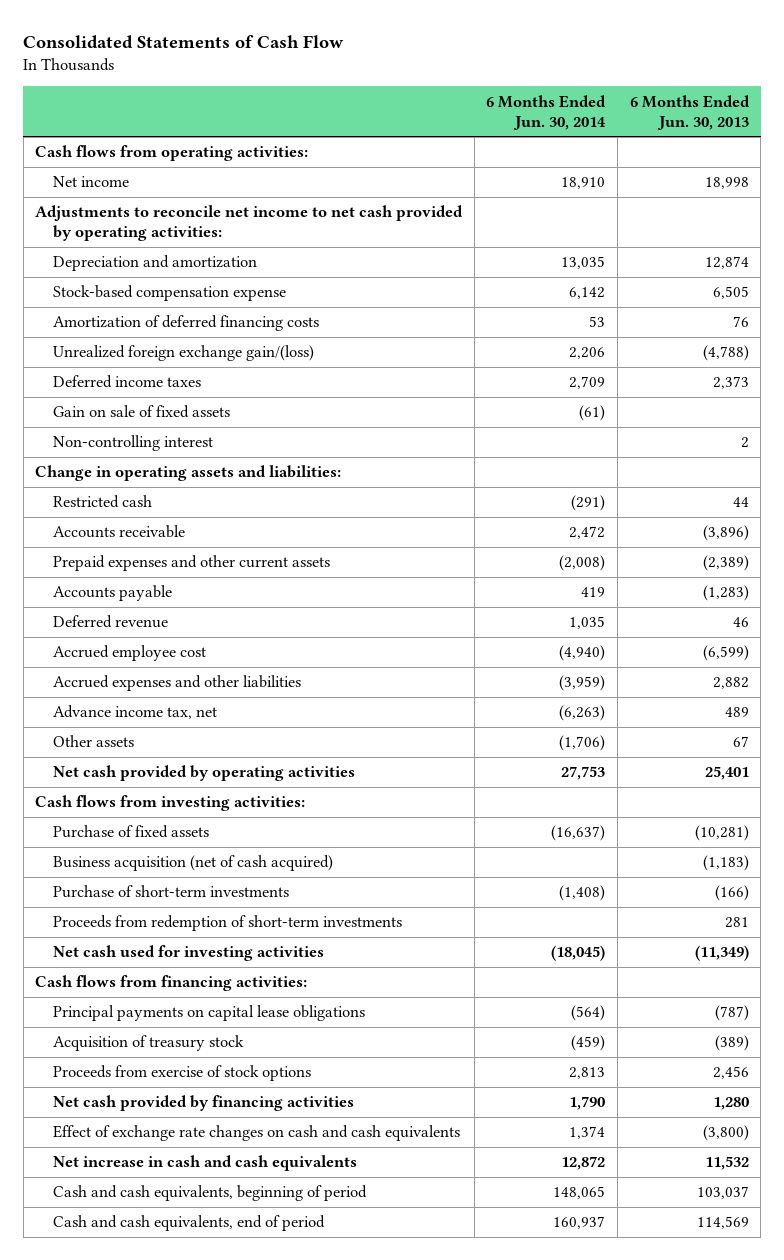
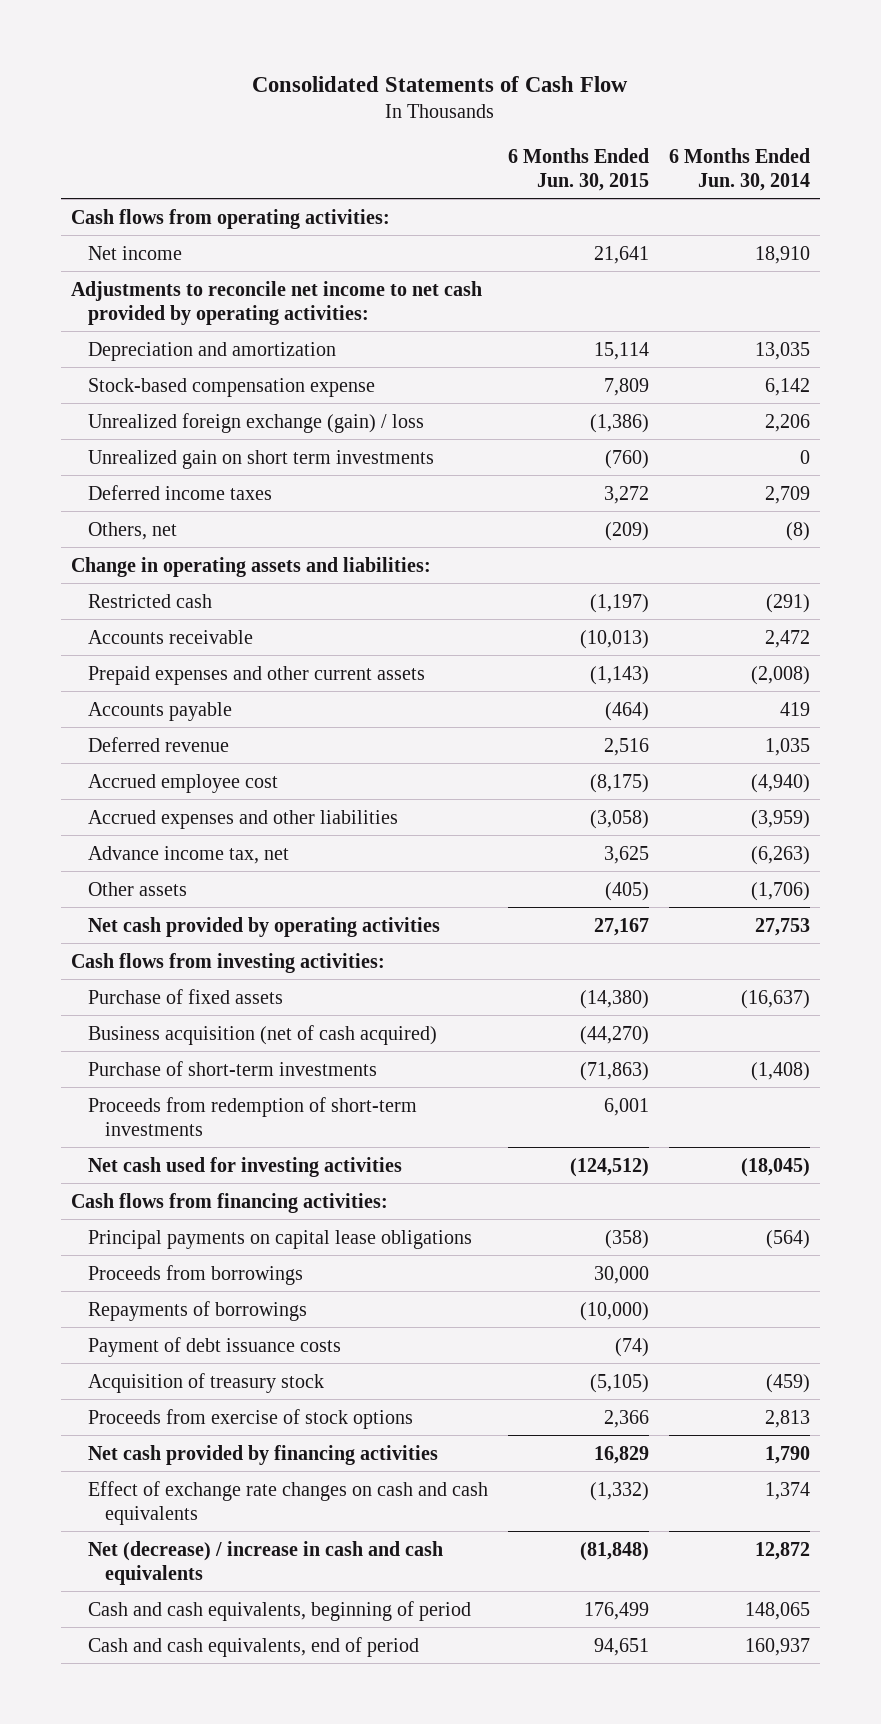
[629,94,750,130] 6 Months Ended Jun. 30, 2013 -> none
none -> [507,147,649,191] 6 Months Ended Jun. 30, 2015
[52,315,319,332] Amortization of deferred financing costs -> none
[52,345,314,362] Unrealized foreign exchange gain/(loss) -> [88,412,425,433] Unrealized foreign exchange (gain) / loss
none -> [88,449,435,469] Unrealized gain on short term investments
[52,405,230,419] Gain on sale of fixed assets -> none
[52,435,213,452] Non-controlling interest -> none
none -> [88,521,178,540] Others, net
none -> [88,1264,304,1285] Proceeds from borrowings
none -> [88,1300,308,1321] Repayments of borrowings
none -> [88,1336,342,1357] Payment of debt issuance costs
[52,1155,357,1172] Net increase in cash and cash equivalents -> [88,1540,444,1585] Net (decrease) / increase in cash and cash equivalents

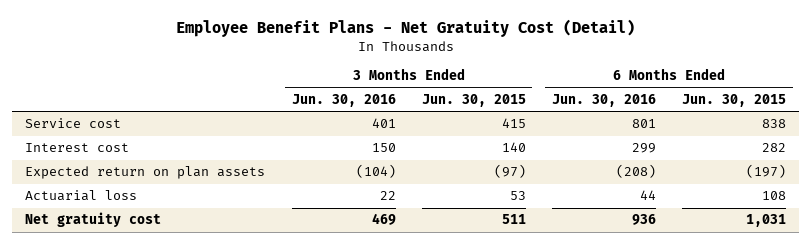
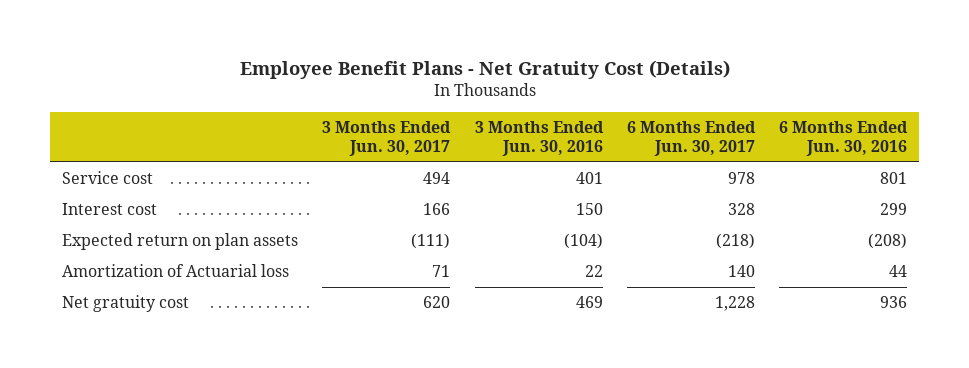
[175,18,635,37] Employee Benefit Plans - Net Gratuity Cost (Detail) -> [239,59,730,79] Employee Benefit Plans - Net Gratuity Cost (Details)
[421,93,526,107] Jun. 30, 2015 -> none
[682,93,787,107] Jun. 30, 2015 -> none
none -> [322,121,452,156] 3 Months Ended Jun. 30, 2017
none -> [626,121,756,156] 6 Months Ended Jun. 30, 2017
[25,190,138,202] Actuarial loss -> [62,264,290,278] Amortization of Actuarial loss

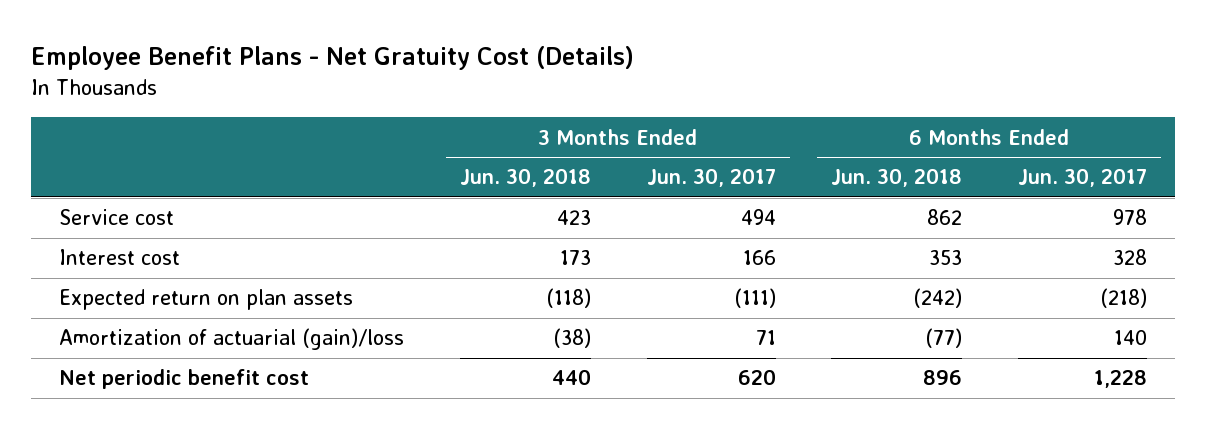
[474,121,604,156] 3 Months Ended Jun. 30, 2016 -> none
[778,121,908,156] 6 Months Ended Jun. 30, 2016 -> none
none -> [459,168,591,188] Jun. 30, 2018
none -> [831,168,963,188] Jun. 30, 2018
[62,264,290,278] Amortization of Actuarial loss -> [59,328,405,351] Amortization of actuarial (gain)/loss
[62,295,190,313] Net gratuity cost -> [59,369,310,390] Net periodic benefit cost

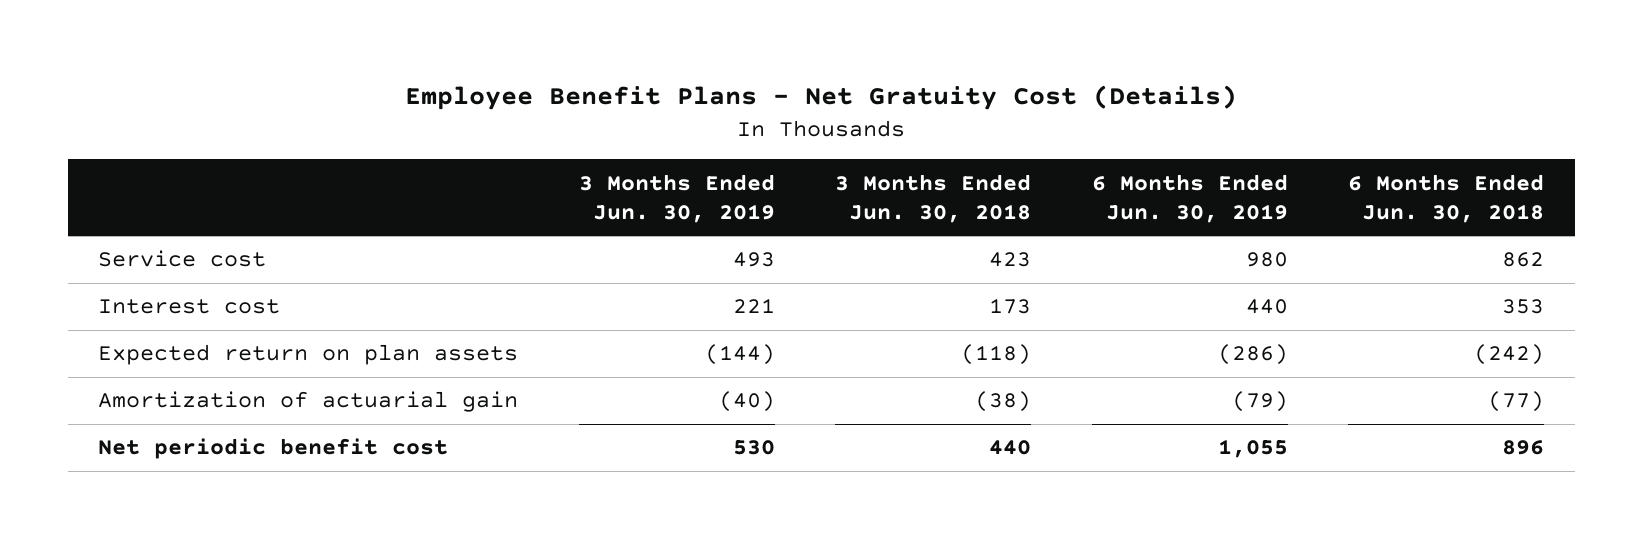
[646,168,776,188] Jun. 30, 2017 -> none
[1018,168,1148,188] Jun. 30, 2017 -> none
none -> [578,173,775,223] 3 Months Ended Jun. 30, 2019
none -> [1091,173,1288,223] 6 Months Ended Jun. 30, 2019
[59,328,405,351] Amortization of actuarial (gain)/loss -> [98,391,519,413] Amortization of actuarial gain

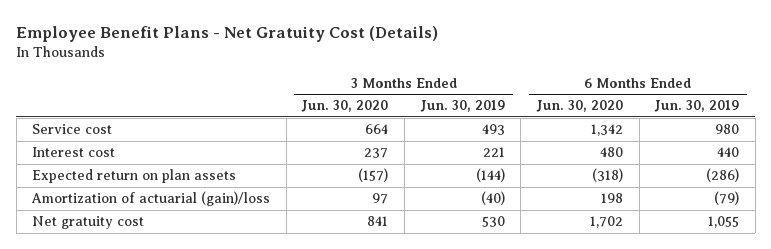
[835,173,1032,223] 3 Months Ended Jun. 30, 2018 -> none
[1348,173,1545,223] 6 Months Ended Jun. 30, 2018 -> none
none -> [301,100,389,113] Jun. 30, 2020
none -> [535,100,623,113] Jun. 30, 2020
[98,391,519,413] Amortization of actuarial gain -> [31,191,271,207] Amortization of actuarial (gain)/loss
[98,438,449,460] Net periodic benefit cost -> [32,216,145,230] Net gratuity cost

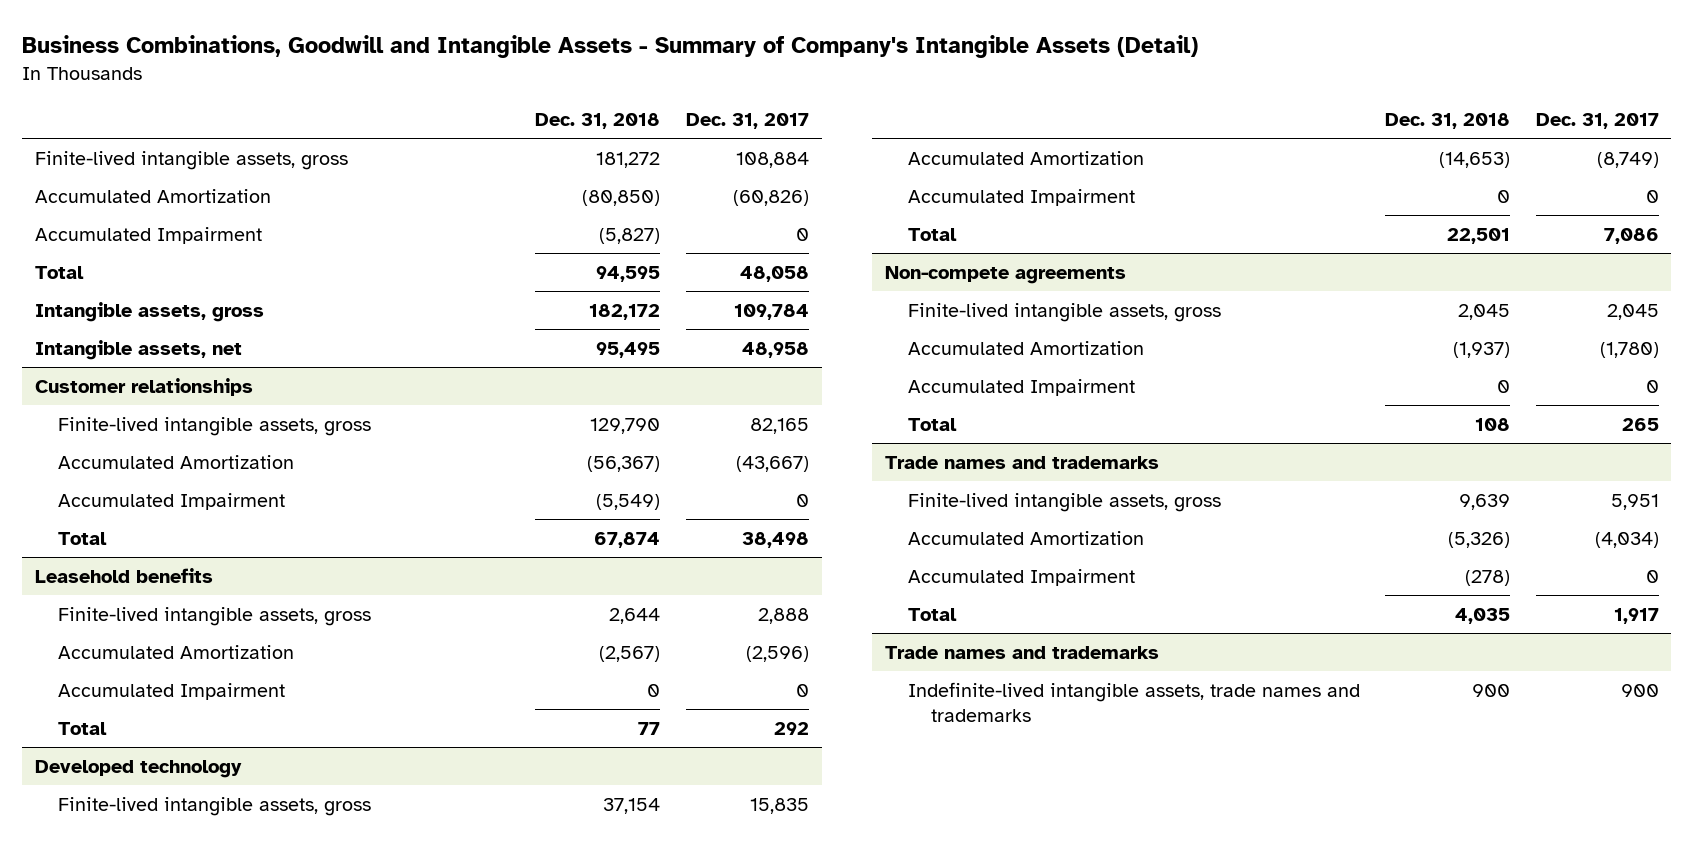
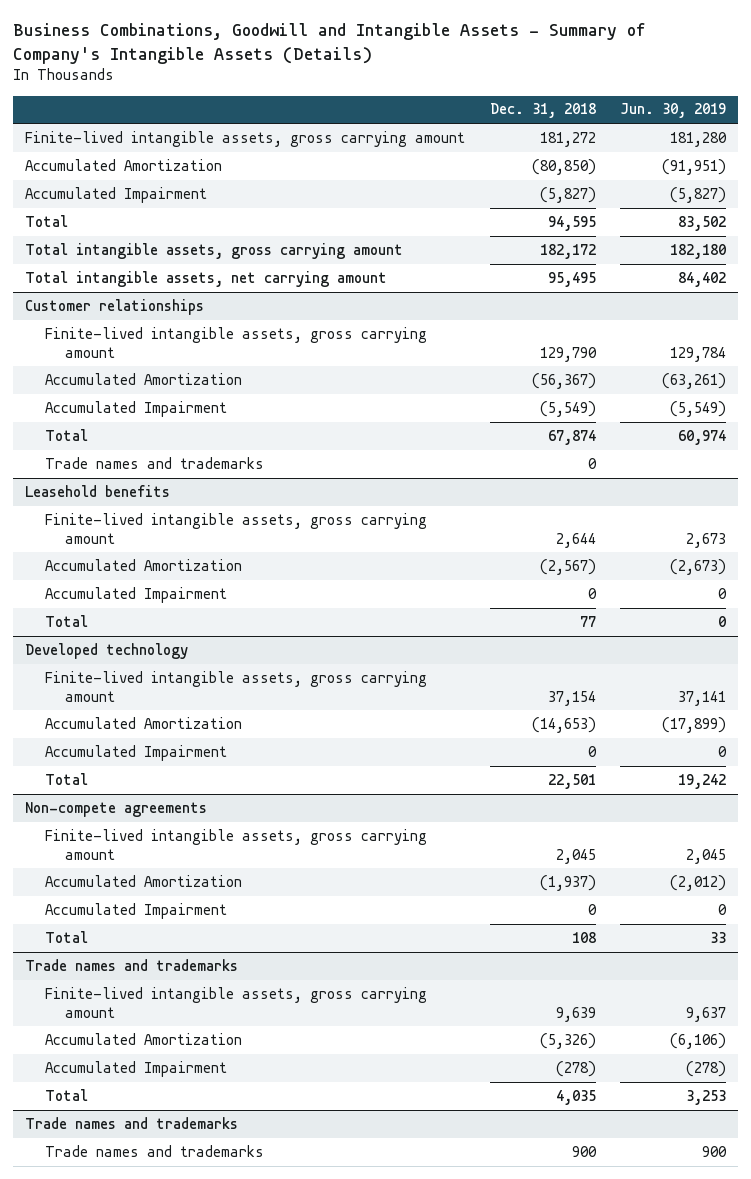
[21,35,1198,59] Business Combinations, Goodwill and Intangible Assets - Summary of Company's Intangible Assets (Detail) -> [12,23,646,64] Business Combinations, Goodwill and Intangible Assets - Summary of Company's Intangible Assets (Details)
[685,112,809,129] Dec. 31, 2017 -> none
none -> [619,103,726,119] Jun. 30, 2019
[34,150,348,170] Finite-lived intangible assets, gross -> [25,130,466,147] Finite-lived intangible assets, gross carrying amount
[34,301,264,322] Intangible assets, gross -> [25,242,404,259] Total intangible assets, gross carrying amount
[34,339,242,360] Intangible assets, net -> [25,270,388,287] Total intangible assets, net carrying amount
[57,416,371,436] Finite-lived intangible assets, gross -> [45,326,428,358] Finite-lived intangible assets, gross carrying amount
none -> [45,456,265,469] Trade names and trademarks
[57,606,371,626] Finite-lived intangible assets, gross -> [45,512,428,544] Finite-lived intangible assets, gross carrying amount
[57,796,371,816] Finite-lived intangible assets, gross -> [45,670,428,702] Finite-lived intangible assets, gross carrying amount
[907,302,1221,322] Finite-lived intangible assets, gross -> [45,828,428,860] Finite-lived intangible assets, gross carrying amount
[907,492,1221,512] Finite-lived intangible assets, gross -> [45,986,428,1018] Finite-lived intangible assets, gross carrying amount
[907,681,1360,722] Indefinite-lived intangible assets, trade names and trademarks -> [45,1144,265,1157] Trade names and trademarks

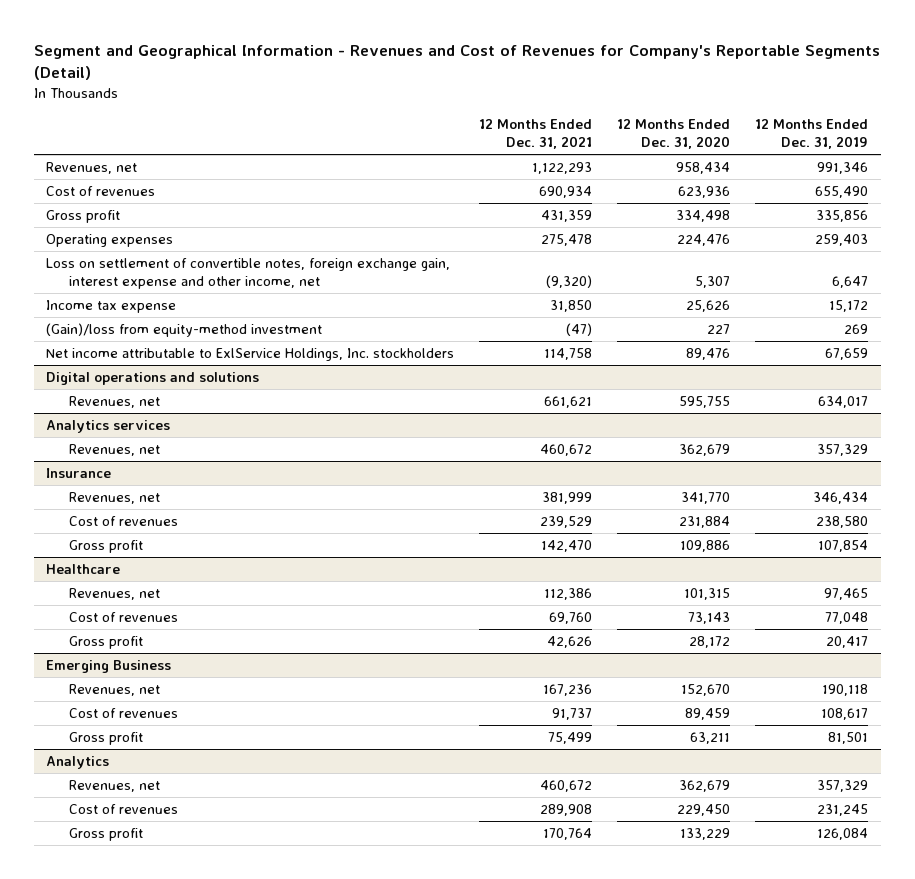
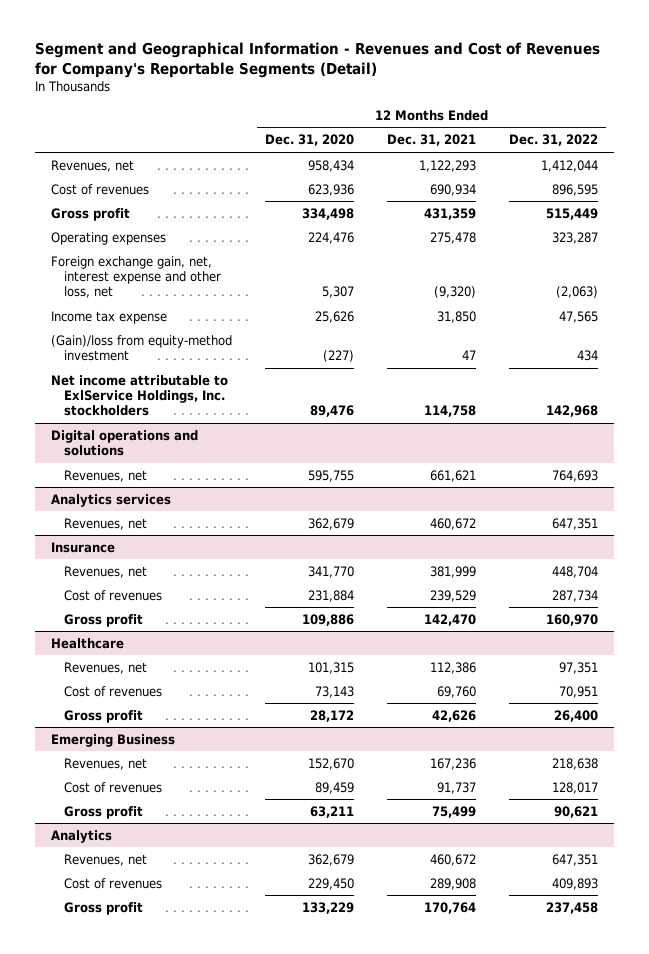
[755,118,869,150] 12 Months Ended Dec. 31, 2019 -> none
none -> [509,134,599,147] Dec. 31, 2022
[46,257,451,290] Loss on settlement of convertible notes, foreign exchange gain, interest expense and other income, net -> [51,255,221,299] Foreign exchange gain, net, interest expense and other loss, net
[566,322,593,336] (47) -> [462,350,477,361] 47
[707,323,731,334] 227 -> [323,350,355,363] (227)

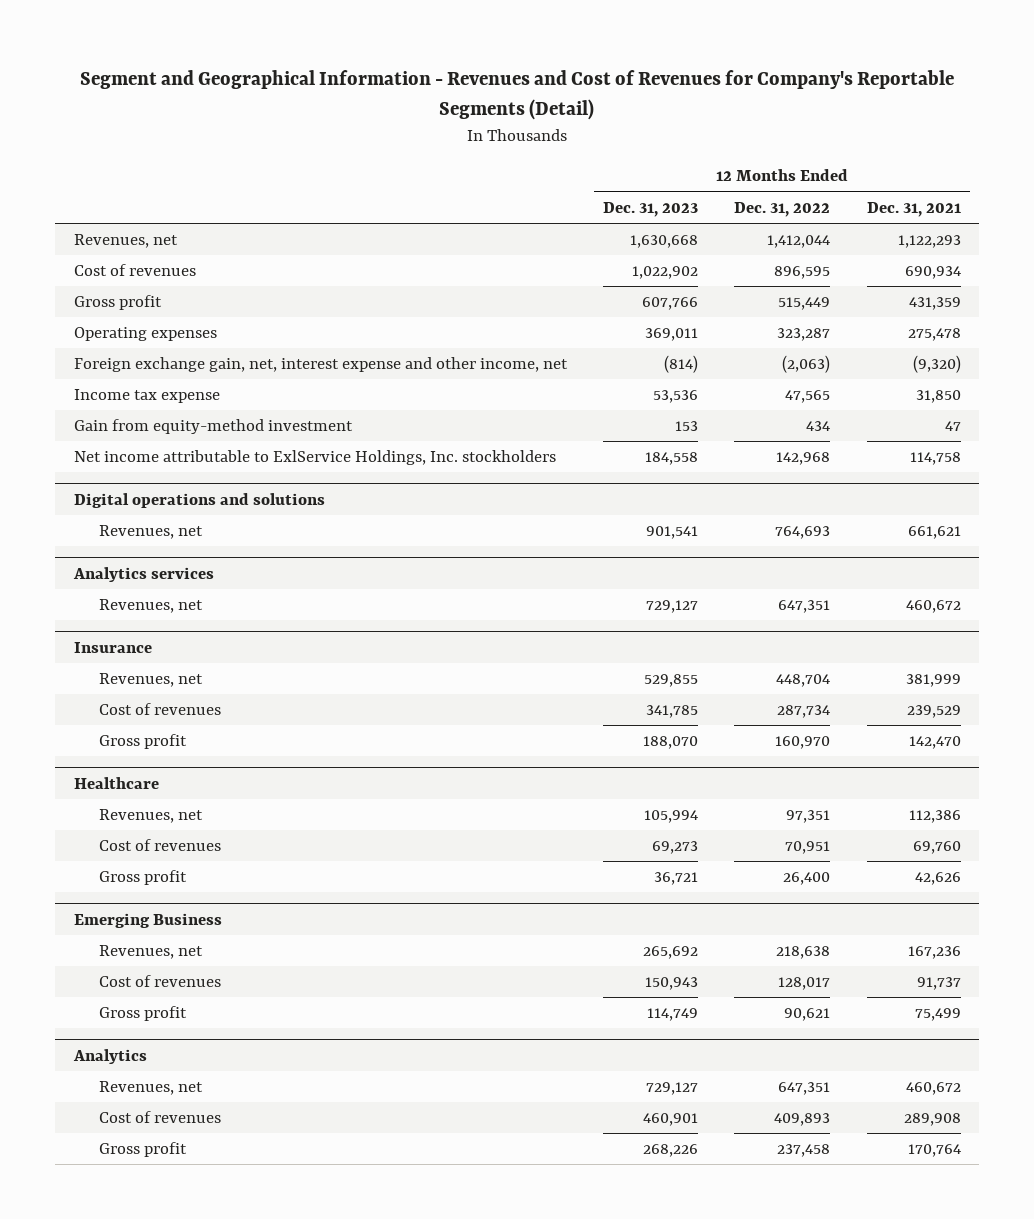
[265,134,355,147] Dec. 31, 2020 -> none
none -> [602,201,698,217] Dec. 31, 2023
[51,255,221,299] Foreign exchange gain, net, interest expense and other loss, net -> [73,357,568,373] Foreign exchange gain, net, interest expense and other income, net
[51,334,233,362] (Gain)/loss from equity-method investment -> [73,419,353,435] Gain from equity-method investment

